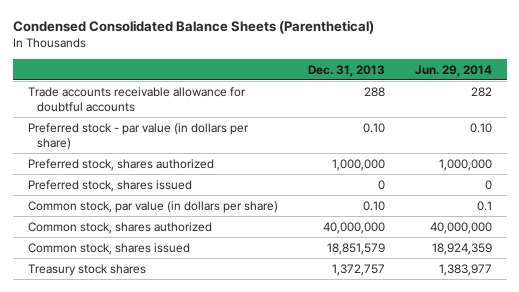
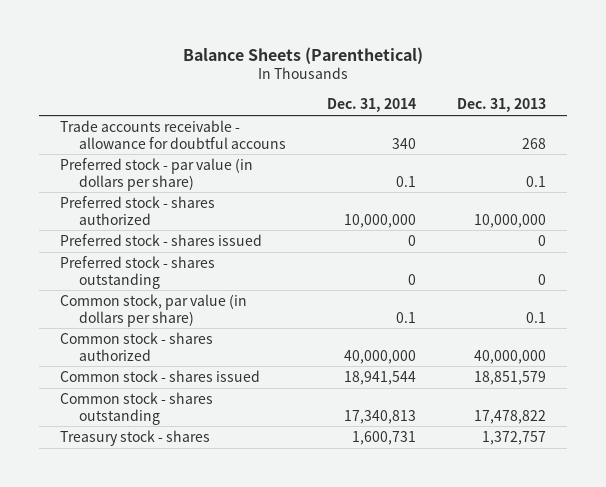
[12,20,374,35] Condensed Consolidated Balance Sheets (Parenthetical) -> [183,46,424,64] Balance Sheets (Parenthetical)
[414,64,492,77] Jun. 29, 2014 -> none
none -> [327,98,417,113] Dec. 31, 2014
[27,86,246,112] Trade accounts receivable allowance for doubtful accounts -> [59,119,287,149] Trade accounts receivable - allowance for doubtful accouns
[363,86,385,97] 288 -> [522,137,547,149] 268
[362,122,385,133] 0.10 -> [526,175,547,187] 0.1
[27,158,214,171] Preferred stock, shares authorized -> [59,195,215,225] Preferred stock - shares authorized
[331,158,385,171] 1,000,000 -> [474,213,547,228] 10,000,000
[27,179,192,192] Preferred stock, shares issued -> [59,233,262,246] Preferred stock - shares issued
none -> [59,255,215,289] Preferred stock - shares outstanding
[362,200,385,211] 0.10 -> [526,311,547,323] 0.1
[27,221,212,234] Common stock, shares authorized -> [59,331,213,361] Common stock - shares authorized
[27,242,190,255] Common stock, shares issued -> [59,369,260,382] Common stock - shares issued
none -> [59,391,213,425] Common stock - shares outstanding
[27,263,146,276] Treasury stock shares -> [59,429,210,446] Treasury stock - shares

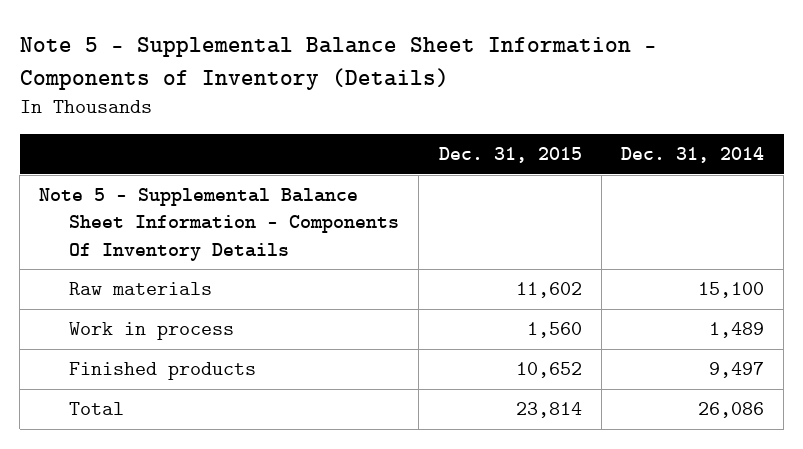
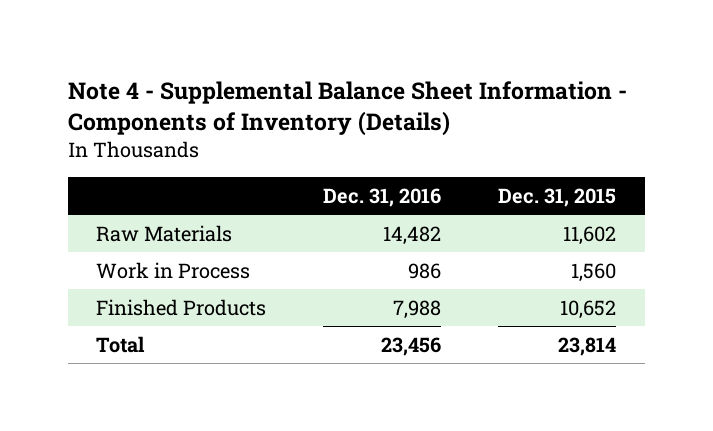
[19,37,657,90] Note 5 - Supplemental Balance Sheet Information - Components of Inventory (Details) -> [67,80,627,137] Note 4 - Supplemental Balance Sheet Information - Components of Inventory (Details)
[621,147,765,164] Dec. 31, 2014 -> none
none -> [323,188,442,208] Dec. 31, 2016
[39,188,400,261] Note 5 - Supplemental Balance Sheet Information - Components Of Inventory Details -> none
[69,282,213,296] Raw materials -> [96,224,233,242] Raw Materials
[69,322,235,341] Work in process -> [96,261,251,279] Work in Process
[69,362,257,381] Finished products -> [96,298,267,316] Finished Products

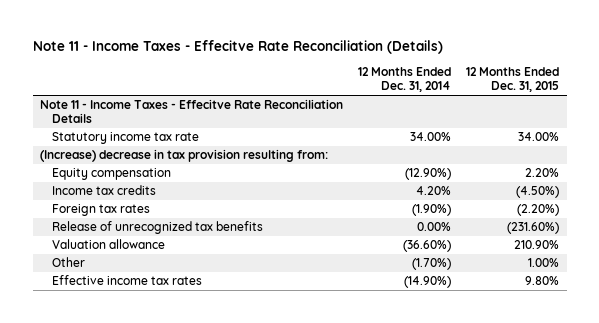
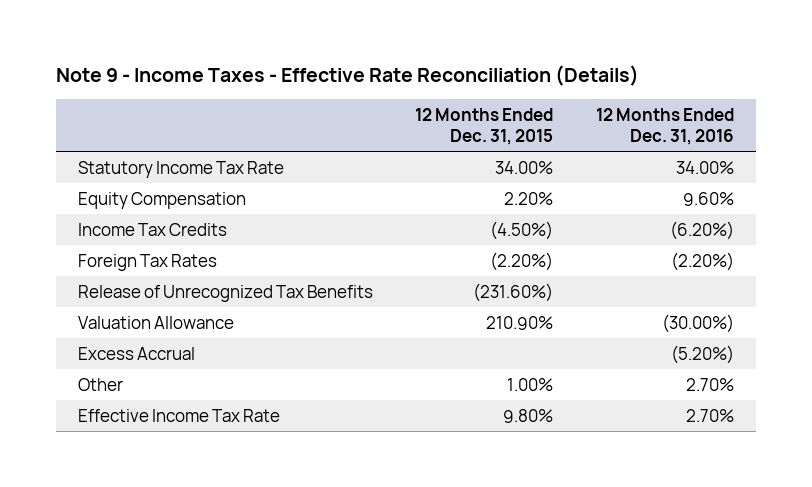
[32,40,443,55] Note 11 - Income Taxes - Effecitve Rate Reconciliation (Details) -> [56,65,640,87] Note 9 - Income Taxes - Effective Rate Reconciliation (Details)
[358,67,452,93] 12 Months Ended Dec. 31, 2014 -> none
none -> [596,107,735,145] 12 Months Ended Dec. 31, 2016
[40,99,344,124] Note 11 - Income Taxes - Effecitve Rate Reconciliation Details -> none
[40,149,329,163] (Increase) decrease in tax provision resulting from: -> none
[51,132,199,145] Statutory income tax rate -> [77,160,284,178] Statutory Income Tax Rate
[51,168,171,181] Equity compensation -> [77,191,246,209] Equity Compensation
[51,185,156,196] Income tax credits -> [77,222,227,236] Income Tax Credits
[51,204,150,217] Foreign tax rates -> [77,253,217,271] Foreign Tax Rates
[51,221,263,235] Release of unrecognized tax benefits -> [77,284,373,302] Release of Unrecognized Tax Benefits
[51,239,165,250] Valuation allowance -> [77,315,234,329] Valuation Allowance
none -> [77,346,195,360] Excess Accrual
[51,275,202,286] Effective income tax rates -> [77,408,280,422] Effective Income Tax Rate

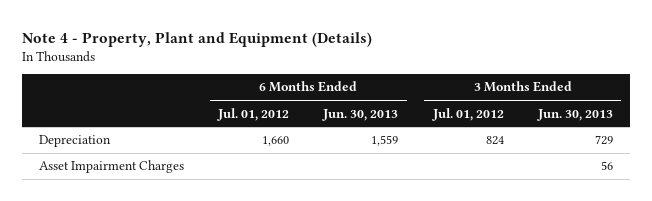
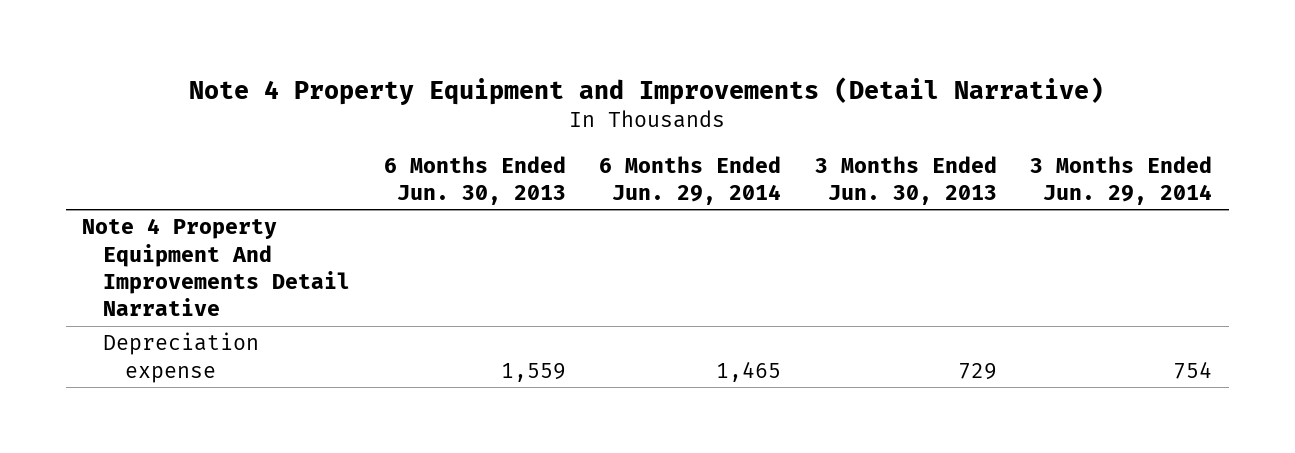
[22,31,373,47] Note 4 - Property, Plant and Equipment (Details) -> [189,76,1105,105] Note 4 Property Equipment and Improvements (Detail Narrative)
[217,107,290,121] Jul. 01, 2012 -> none
[431,107,504,121] Jul. 01, 2012 -> none
none -> [599,155,782,206] 6 Months Ended Jun. 29, 2014
none -> [1030,155,1213,206] 3 Months Ended Jun. 29, 2014
[39,160,185,174] Asset Impairment Charges -> none
none -> [82,218,351,317] Note 4 Property Equipment And Improvements Detail Narrative
[39,135,112,148] Depreciation -> [103,332,260,383] Depreciation expense

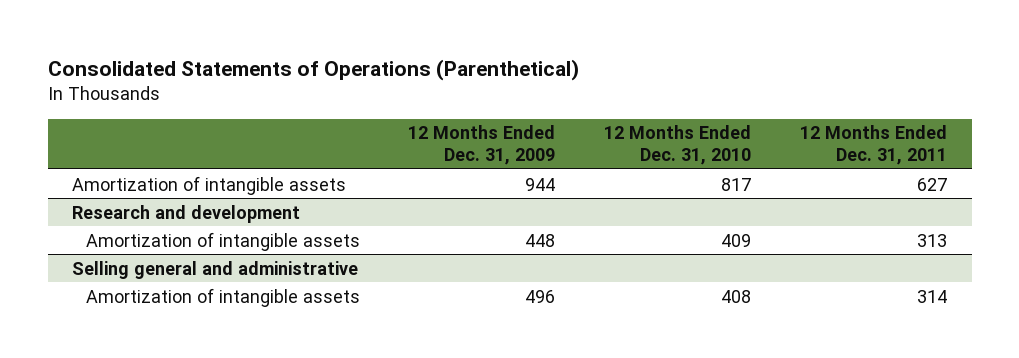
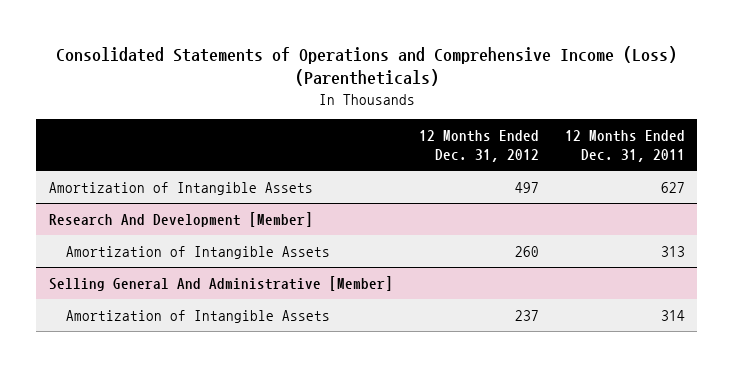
[47,58,579,81] Consolidated Statements of Operations (Parenthetical) -> [55,45,677,87] Consolidated Statements of Operations and Comprehensive Income (Loss) (Parentheticals)
[408,125,556,166] 12 Months Ended Dec. 31, 2009 -> none
[604,125,752,166] 12 Months Ended Dec. 31, 2010 -> none
none -> [418,129,539,163] 12 Months Ended Dec. 31, 2012
[71,175,346,195] Amortization of intangible assets -> [48,181,313,195] Amortization of Intangible Assets
[71,204,300,223] Research and development -> [48,211,313,227] Research And Development [Member]
[85,231,360,251] Amortization of intangible assets -> [66,245,331,259] Amortization of Intangible Assets
[71,260,358,279] Selling general and administrative -> [48,275,393,291] Selling General And Administrative [Member]
[85,287,360,307] Amortization of intangible assets -> [66,309,331,323] Amortization of Intangible Assets

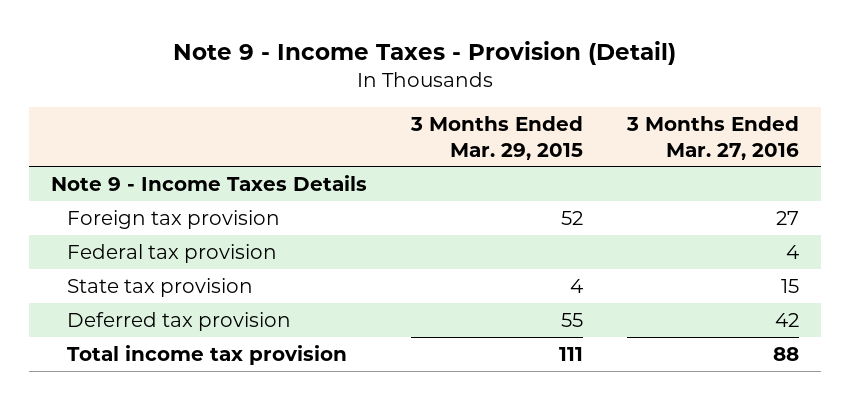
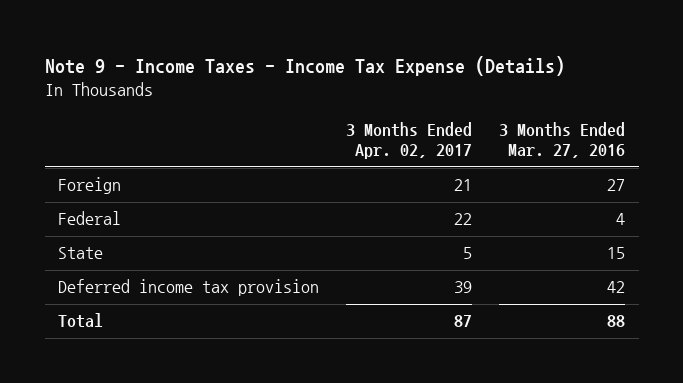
[172,40,676,65] Note 9 - Income Taxes - Provision (Detail) -> [44,55,565,76] Note 9 - Income Taxes - Income Tax Expense (Details)
[409,115,583,160] 3 Months Ended Mar. 29, 2015 -> none
none -> [346,122,473,160] 3 Months Ended Apr. 02, 2017
[50,174,367,191] Note 9 - Income Taxes Details -> none
[66,209,280,229] Foreign tax provision -> [58,177,122,195] Foreign
[66,243,277,263] Federal tax provision -> [58,211,122,226] Federal
[66,277,253,297] State tax provision -> [58,247,104,260] State
[66,311,291,331] Deferred tax provision -> [58,279,320,297] Deferred income tax provision
[66,344,347,365] Total income tax provision -> [58,313,104,329] Total

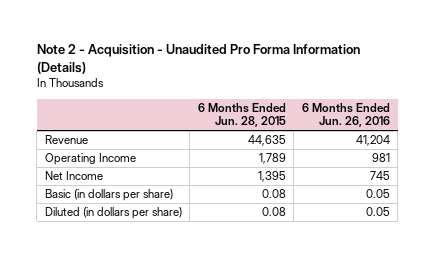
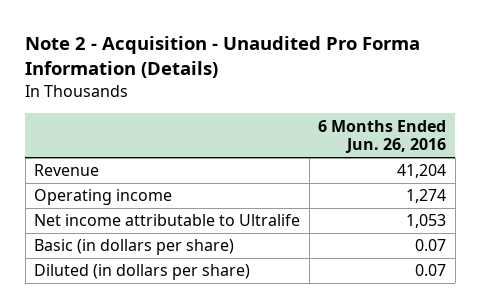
[197,102,286,128] 6 Months Ended Jun. 28, 2015 -> none
[44,152,136,165] Operating Income -> [34,189,173,206] Operating income
[371,152,390,162] 981 -> [406,189,447,204] 1,274
[44,170,103,180] Net Income -> [34,214,301,227] Net income attributable to Ultralife
[369,170,390,180] 745 -> [406,214,447,229] 1,053
[365,188,390,198] 0.05 -> [415,239,447,252] 0.07
[365,206,390,216] 0.05 -> [415,264,447,277] 0.07

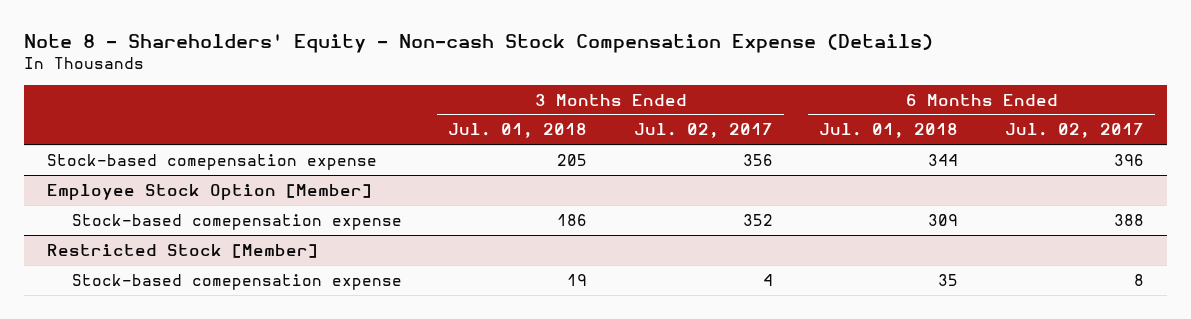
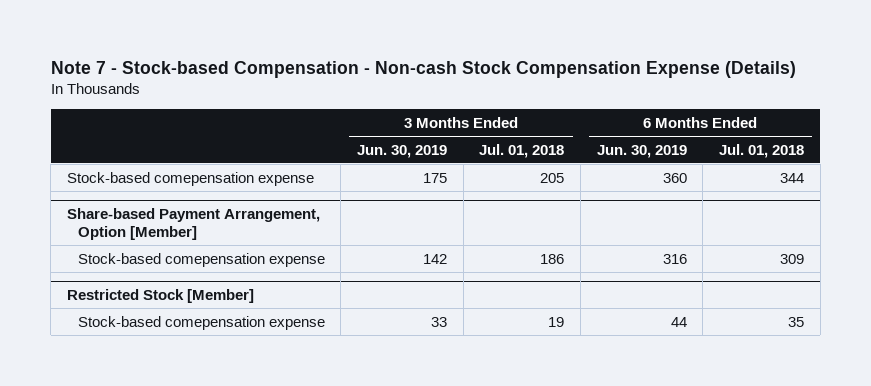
[23,34,933,54] Note 8 - Shareholders' Equity - Non-cash Stock Compensation Expense (Details) -> [50,61,796,79] Note 7 - Stock-based Compensation - Non-cash Stock Compensation Expense (Details)
[633,123,773,139] Jul. 02, 2017 -> none
[1004,123,1144,139] Jul. 02, 2017 -> none
none -> [357,144,448,158] Jun. 30, 2019
none -> [596,144,687,158] Jun. 30, 2019
[47,183,373,200] Employee Stock Option [Member] -> [66,207,320,240] Share-based Payment Arrangement, Option [Member]

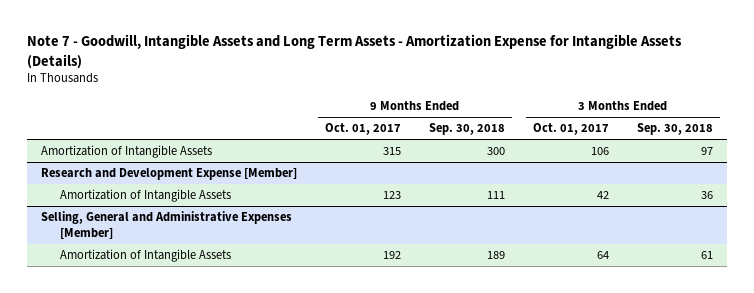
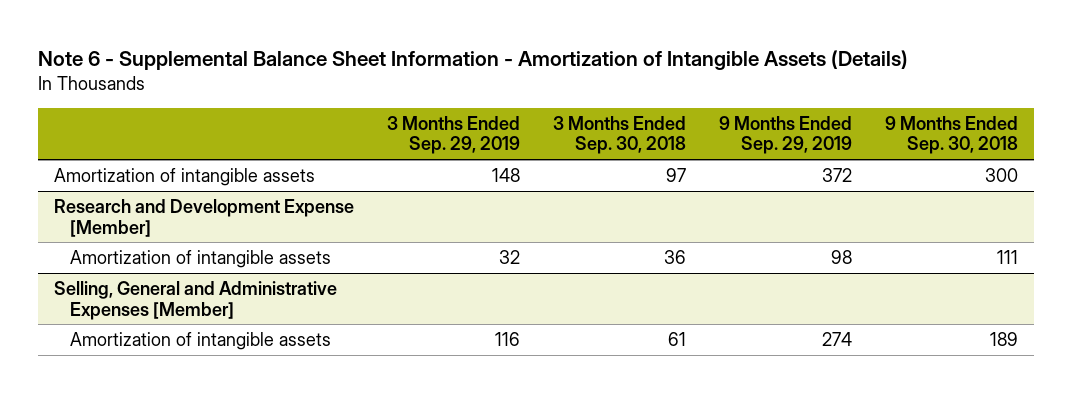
[26,34,682,69] Note 7 - Goodwill, Intangible Assets and Long Term Assets - Amortization Expense for Intangible Assets (Details) -> [37,49,908,70] Note 6 - Supplemental Balance Sheet Information - Amortization of Intangible Assets (Details)
[324,123,401,136] Oct. 01, 2017 -> none
[532,123,609,136] Oct. 01, 2017 -> none
none -> [387,115,521,155] 3 Months Ended Sep. 29, 2019
none -> [718,115,852,155] 9 Months Ended Sep. 29, 2019
[40,145,212,159] Amortization of Intangible Assets -> [54,167,316,186] Amortization of intangible assets
[60,189,232,203] Amortization of Intangible Assets -> [70,249,332,268] Amortization of intangible assets
[60,249,232,263] Amortization of Intangible Assets -> [70,331,332,350] Amortization of intangible assets

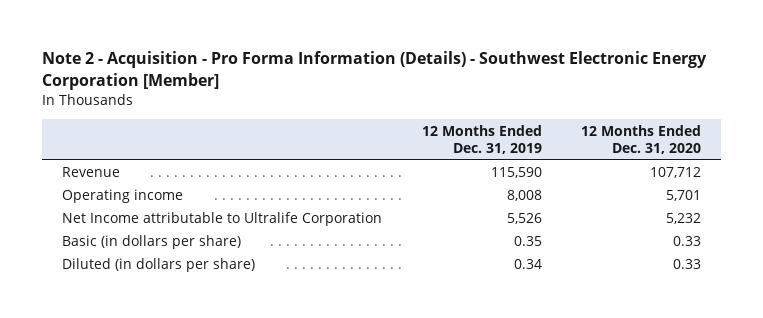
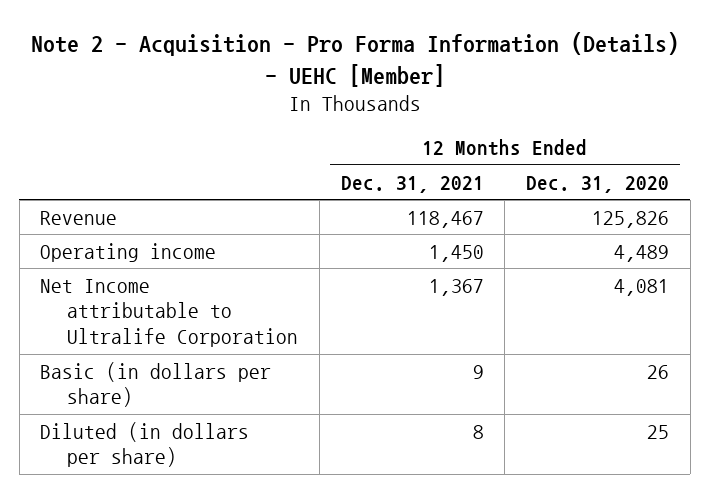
[42,51,708,91] Note 2 - Acquisition - Pro Forma Information (Details) - Southwest Electronic Energy Corporation [Member] -> [30,31,679,87] Note 2 - Acquisition - Pro Forma Information (Details) - UEHC [Member]
[421,124,542,155] 12 Months Ended Dec. 31, 2019 -> none
none -> [340,175,484,193] Dec. 31, 2021
[650,167,702,179] 107,712 -> [592,210,670,228] 125,826
[666,190,702,202] 5,701 -> [614,244,670,262] 4,489
[666,213,702,225] 5,232 -> [614,278,670,296] 4,081
[673,236,702,247] 0.33 -> [647,364,670,379] 26
[673,259,702,270] 0.33 -> [647,424,670,439] 25

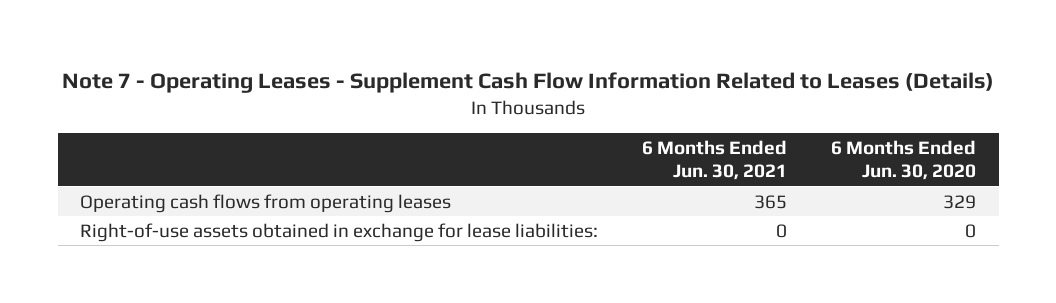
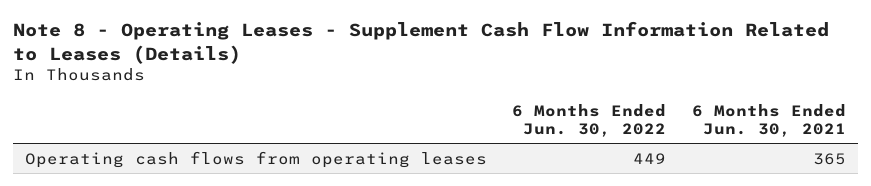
[62,71,995,93] Note 7 - Operating Leases - Supplement Cash Flow Information Related to Leases (Details) -> [12,21,829,64] Note 8 - Operating Leases - Supplement Cash Flow Information Related to Leases (Details)
[831,139,977,181] 6 Months Ended Jun. 30, 2020 -> none
none -> [512,103,667,137] 6 Months Ended Jun. 30, 2022
[79,222,598,242] Right-of-use assets obtained in exchange for lease liabilities: -> none

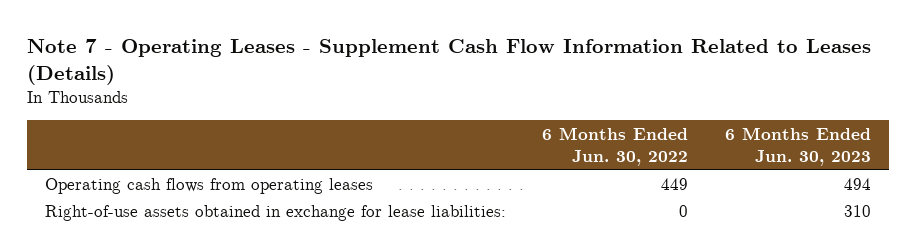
[12,21,829,64] Note 8 - Operating Leases - Supplement Cash Flow Information Related to Leases (Details) -> [26,39,871,85] Note 7 - Operating Leases - Supplement Cash Flow Information Related to Leases (Details)
[691,103,846,137] 6 Months Ended Jun. 30, 2021 -> none
none -> [724,126,871,166] 6 Months Ended Jun. 30, 2023
none -> [44,204,506,221] Right-of-use assets obtained in exchange for lease liabilities:

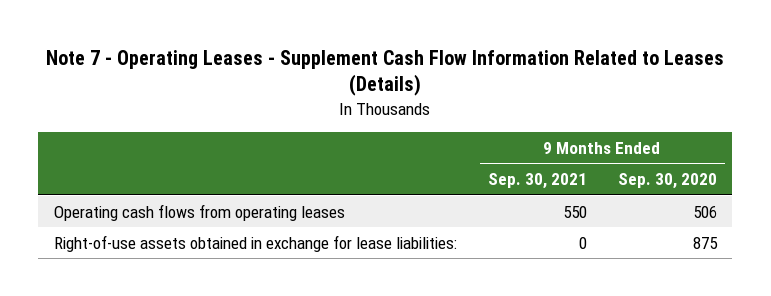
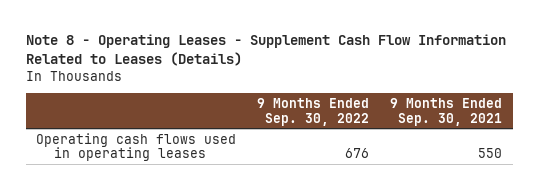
[46,49,725,97] Note 7 - Operating Leases - Supplement Cash Flow Information Related to Leases (Details) -> [25,33,506,67] Note 8 - Operating Leases - Supplement Cash Flow Information Related to Leases (Details)
[617,173,717,190] Sep. 30, 2020 -> none
none -> [257,97,370,126] 9 Months Ended Sep. 30, 2022
[53,234,457,252] Right-of-use assets obtained in exchange for lease liabilities: -> none
[53,203,345,221] Operating cash flows from operating leases -> [36,132,237,162] Operating cash flows used in operating leases

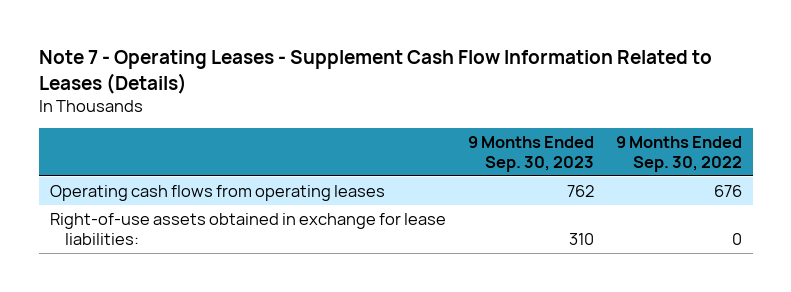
[25,33,506,67] Note 8 - Operating Leases - Supplement Cash Flow Information Related to Leases (Details) -> [38,50,712,94] Note 7 - Operating Leases - Supplement Cash Flow Information Related to Leases (Details)
[390,97,503,126] 9 Months Ended Sep. 30, 2021 -> none
none -> [467,136,594,172] 9 Months Ended Sep. 30, 2023
[36,132,237,162] Operating cash flows used in operating leases -> [49,185,385,202] Operating cash flows from operating leases
none -> [49,213,446,245] Right-of-use assets obtained in exchange for lease liabilities:

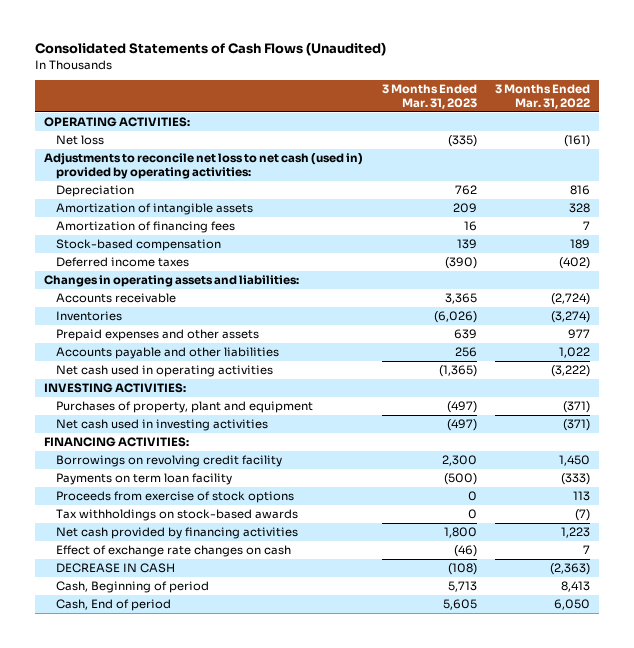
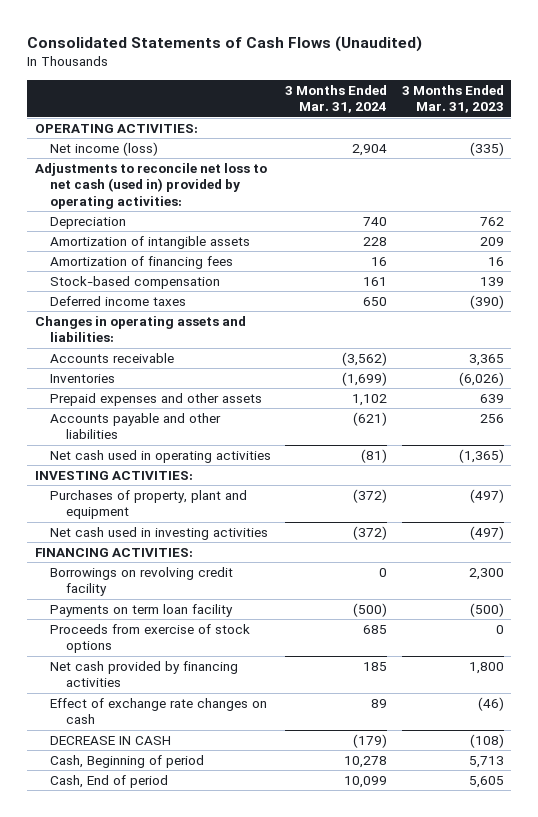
[494,84,590,109] 3 Months Ended Mar. 31, 2022 -> none
none -> [285,84,388,114] 3 Months Ended Mar. 31, 2024
[55,135,104,146] Net loss -> [50,142,159,157] Net income (loss)
[55,509,298,522] Tax withholdings on stock-based awards -> none

